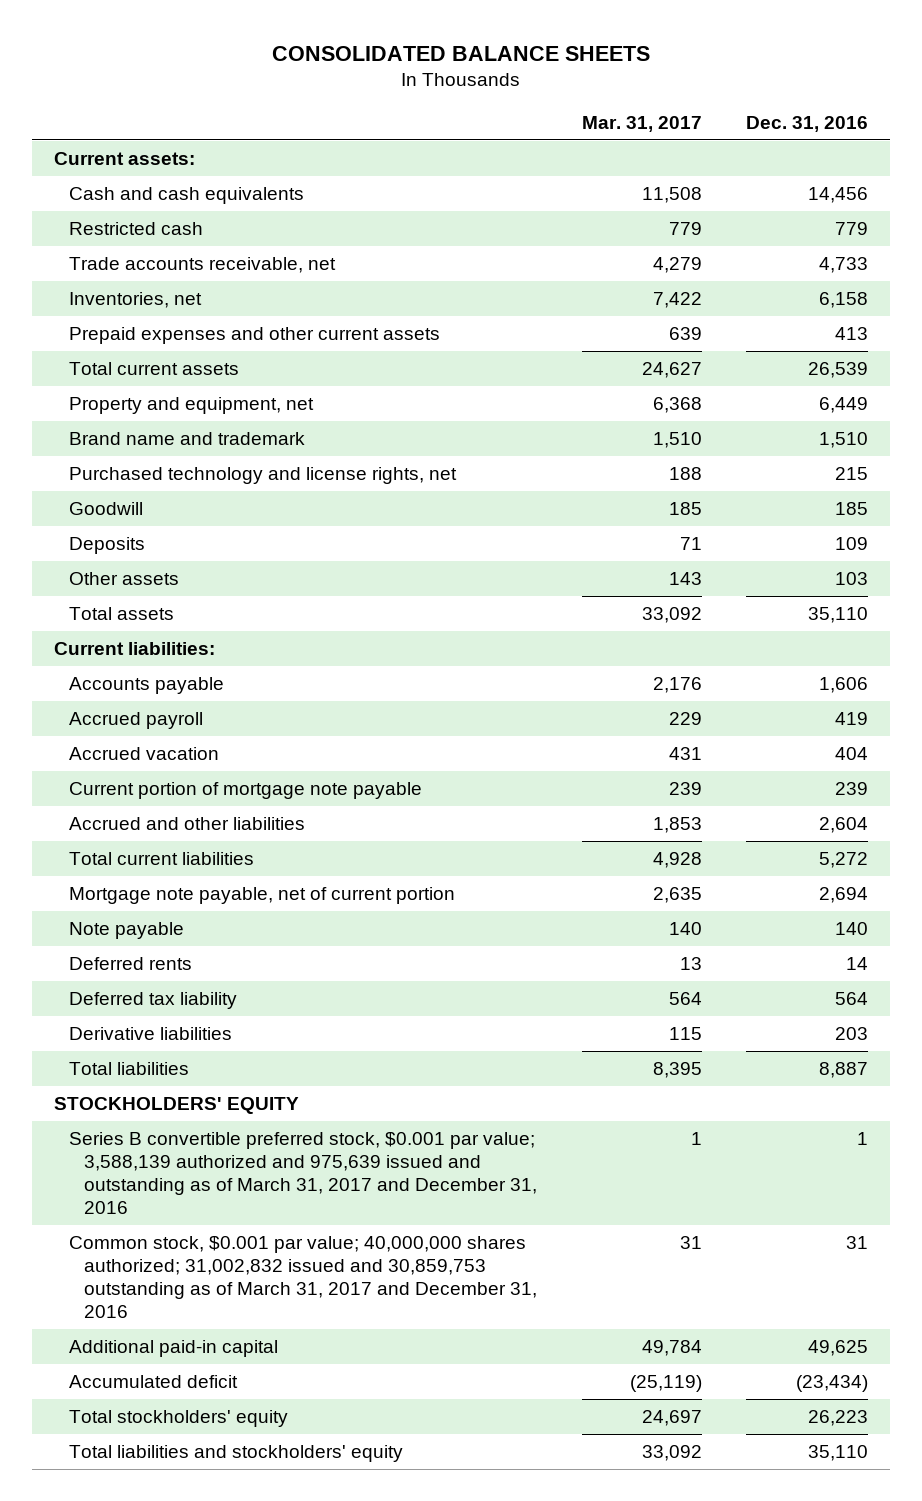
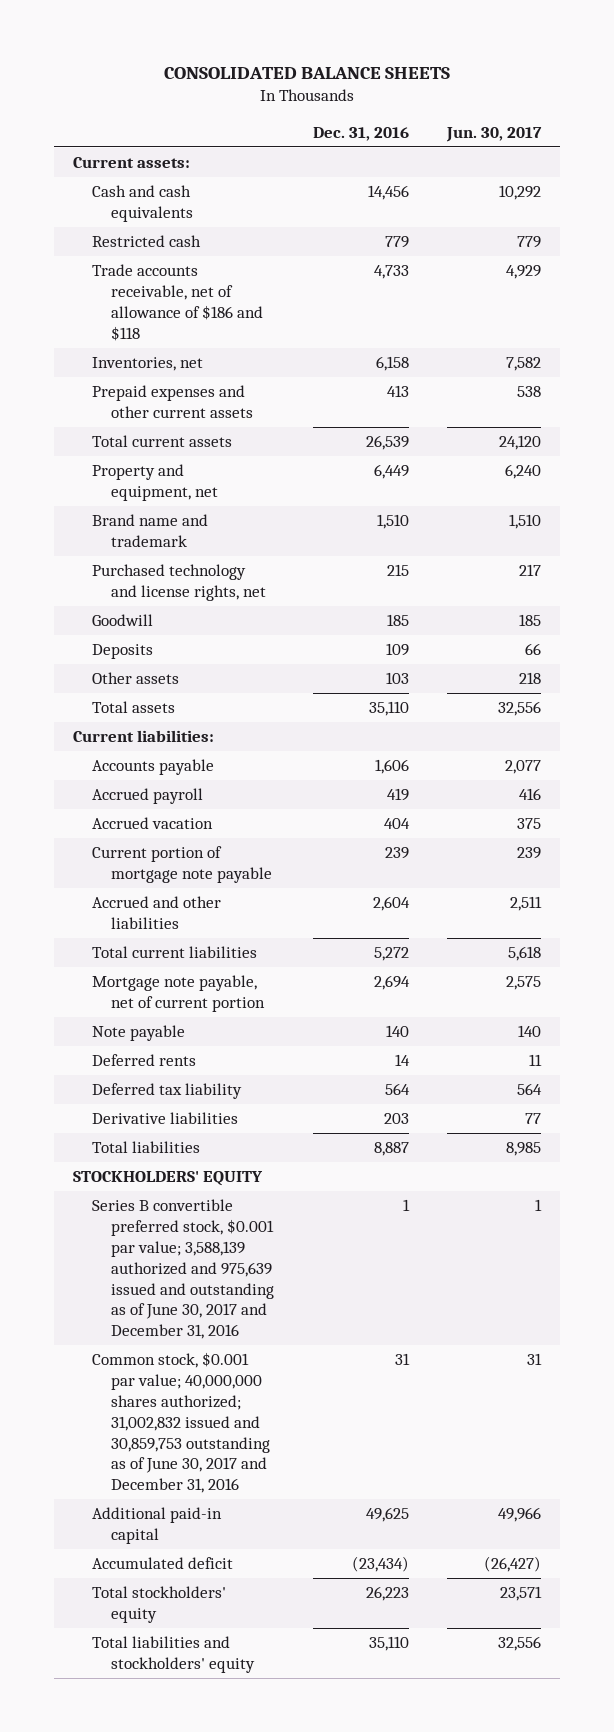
[581,115,702,132] Mar. 31, 2017 -> none
none -> [445,126,542,142] Jun. 30, 2017
[68,256,336,273] Trade accounts receivable, net -> [92,263,264,341] Trade accounts receivable, net of allowance of $186 and $118
[68,1131,538,1215] Series B convertible preferred stock, $0.001 par value; 3,588,139 authorized and 975,639 issued and outstanding as of March 31, 2017 and December 31, 2016 -> [92,1198,275,1340] Series B convertible preferred stock, $0.001 par value; 3,588,139 authorized and 975,639 issued and outstanding as of June 30, 2017 and December 31, 2016
[68,1235,538,1319] Common stock, $0.001 par value; 40,000,000 shares authorized; 31,002,832 issued and 30,859,753 outstanding as of March 31, 2017 and December 31, 2016 -> [92,1351,271,1494] Common stock, $0.001 par value; 40,000,000 shares authorized; 31,002,832 issued and 30,859,753 outstanding as of June 30, 2017 and December 31, 2016

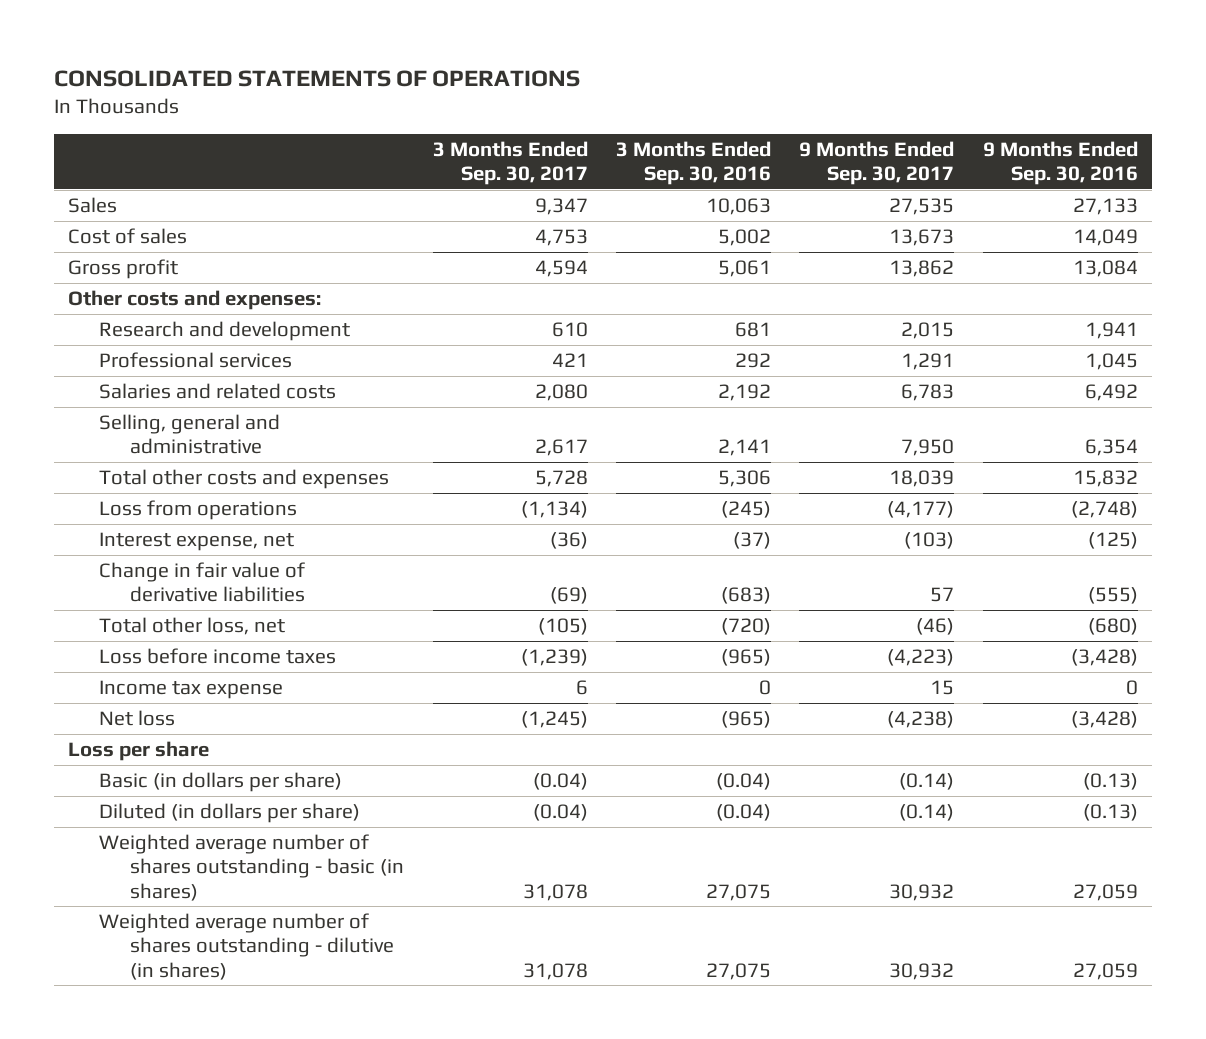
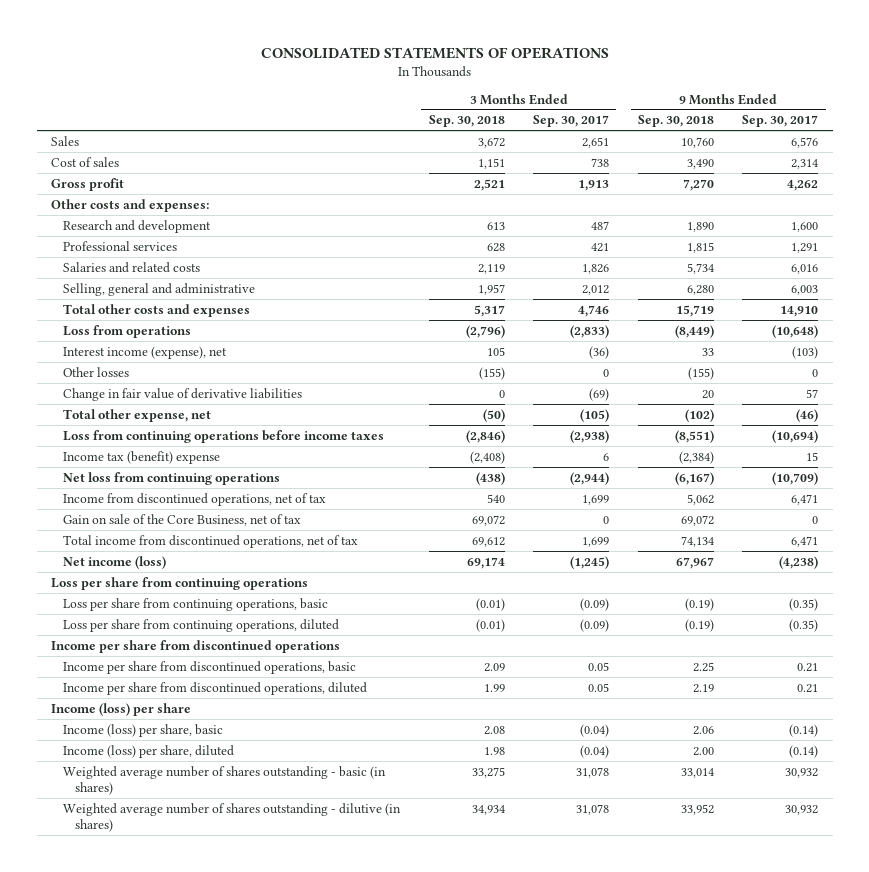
[616,140,772,186] 3 Months Ended Sep. 30, 2016 -> none
[982,140,1138,186] 9 Months Ended Sep. 30, 2016 -> none
none -> [428,115,505,128] Sep. 30, 2018
none -> [637,115,714,128] Sep. 30, 2018
[534,197,588,215] 9,347 -> [582,136,610,148] 2,651
[889,197,955,215] 27,535 -> [791,136,819,148] 6,576
[534,228,588,246] 4,753 -> [591,157,610,167] 738
[889,228,955,246] 13,673 -> [791,158,819,169] 2,314
[534,259,588,277] 4,594 -> [578,179,610,191] 1,913
[889,259,955,277] 13,862 -> [787,179,819,191] 4,262
[551,321,588,337] 610 -> [591,220,610,230] 487
[901,321,955,339] 2,015 -> [791,221,819,232] 1,600
[534,383,588,401] 2,080 -> [582,263,610,274] 1,826
[901,383,955,401] 6,783 -> [791,263,819,274] 6,016
[534,439,588,457] 2,617 -> [582,284,610,295] 2,012
[901,439,955,457] 7,950 -> [791,284,819,295] 6,003
[534,469,588,487] 5,728 -> [578,304,610,317] 4,746
[889,469,955,487] 18,039 -> [780,305,819,317] 14,910
[520,500,588,518] (1,134) -> [570,324,610,338] (2,833)
[887,500,955,518] (4,177) -> [772,324,819,338] (10,648)
[99,531,295,551] Interest expense, net -> [63,345,228,359] Interest income (expense), net
none -> [63,366,130,377] Other losses
[99,616,286,635] Total other loss, net -> [63,408,212,422] Total other expense, net
[99,647,337,664] Loss before income taxes -> [63,429,385,443] Loss from continuing operations before income taxes
[520,648,588,666] (1,239) -> [570,429,610,443] (2,938)
[887,648,955,666] (4,223) -> [772,429,819,443] (10,694)
[99,679,284,699] Income tax expense -> [63,450,221,464] Income tax (benefit) expense
[99,709,176,726] Net loss -> [63,471,281,485] Net loss from continuing operations
[520,710,588,728] (1,245) -> [570,471,610,485] (2,944)
[887,710,955,728] (4,238) -> [772,471,819,485] (10,709)
none -> [63,492,327,506] Income from discontinued operations, net of tax
none -> [63,513,302,526] Gain on sale of the Core Business, net of tax
none -> [63,534,359,548] Total income from discontinued operations, net of tax
none -> [63,555,167,569] Net income (loss)
[68,740,210,761] Loss per share -> [51,576,309,590] Loss per share from continuing operations
none -> [63,597,329,611] Loss per share from continuing operations, basic
none -> [63,618,340,632] Loss per share from continuing operations, diluted
none -> [51,639,341,653] Income per share from discontinued operations
none -> [63,660,357,674] Income per share from discontinued operations, basic
none -> [63,681,368,695] Income per share from discontinued operations, diluted
none -> [51,702,192,716] Income (loss) per share
[99,771,343,792] Basic (in dollars per share) -> [63,723,224,737] Income (loss) per share, basic
[99,802,361,823] Diluted (in dollars per share) -> [63,744,235,758] Income (loss) per share, diluted

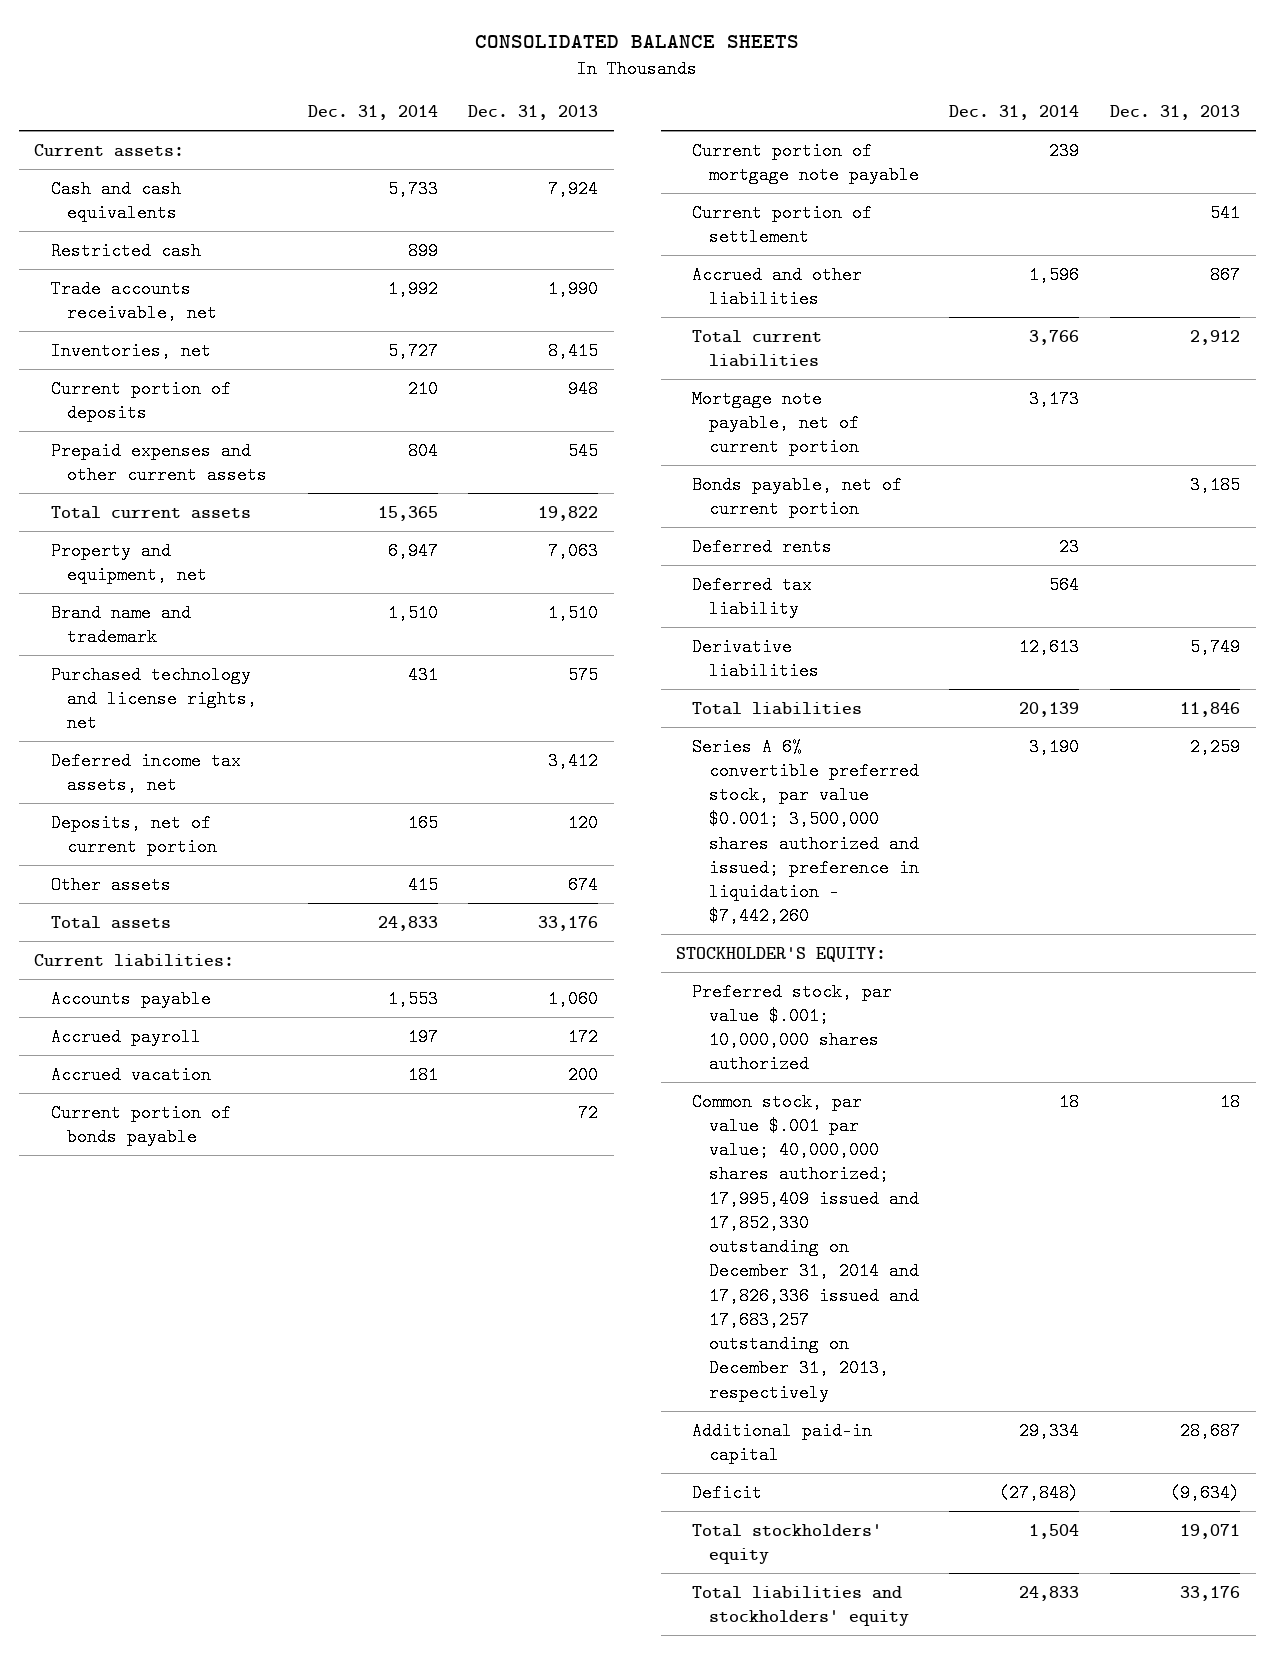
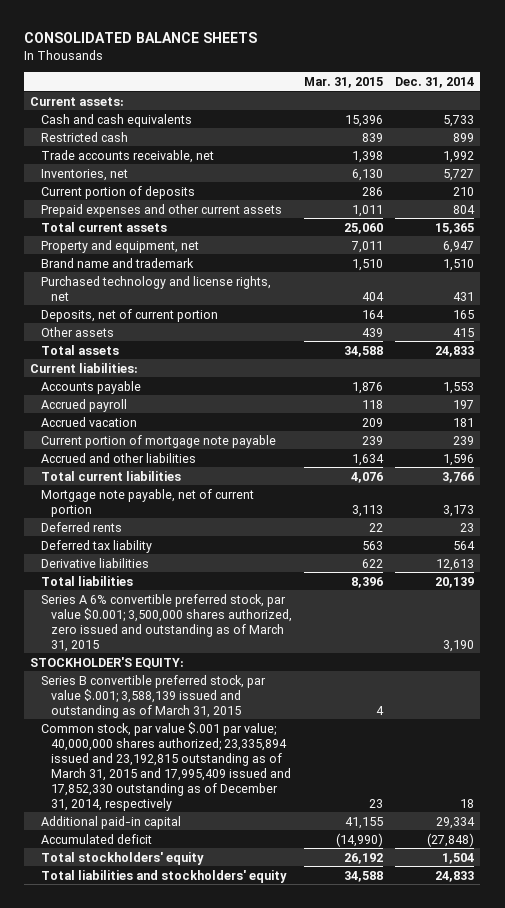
[468,105,599,121] Dec. 31, 2013 -> none
none -> [303,76,383,88] Mar. 31, 2015
[50,751,241,794] Deferred income tax assets, net -> none
[50,1103,231,1146] Current portion of bonds payable -> none
[692,203,873,246] Current portion of settlement -> none
[692,475,903,518] Bonds payable, net of current portion -> none
[692,737,919,926] Series A 6% convertible preferred stock, par value $0.001; 3,500,000 shares authorized and issued; preference in liquidation - $7,442,260 -> [40,593,292,652] Series A 6% convertible preferred stock, par value $0.001; 3,500,000 shares authorized, zero issued and outstanding as of March 31, 2015
[692,982,893,1074] Preferred stock, par value $.001; 10,000,000 shares authorized -> [40,674,266,718] Series B convertible preferred stock, par value $.001; 3,588,139 issued and outstanding as of March 31, 2015
[692,1092,919,1402] Common stock, par value $.001 par value; 40,000,000 shares authorized; 17,995,409 issued and 17,852,330 outstanding on December 31, 2014 and 17,826,336 issued and 17,683,257 outstanding on December 31, 2013, respectively -> [40,721,291,811] Common stock, par value $.001 par value; 40,000,000 shares authorized; 23,335,894 issued and 23,192,815 outstanding as of March 31, 2015 and 17,995,409 issued and 17,852,330 outstanding as of December 31, 2014, respectively
[692,1483,763,1502] Deficit -> [40,833,152,844] Accumulated deficit

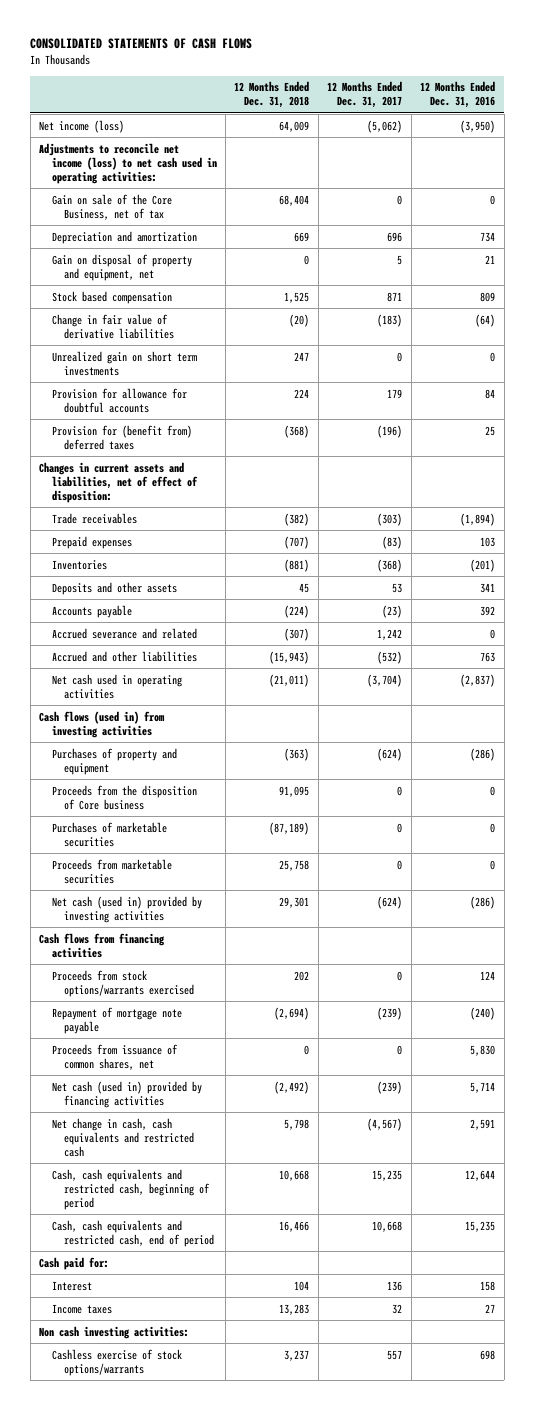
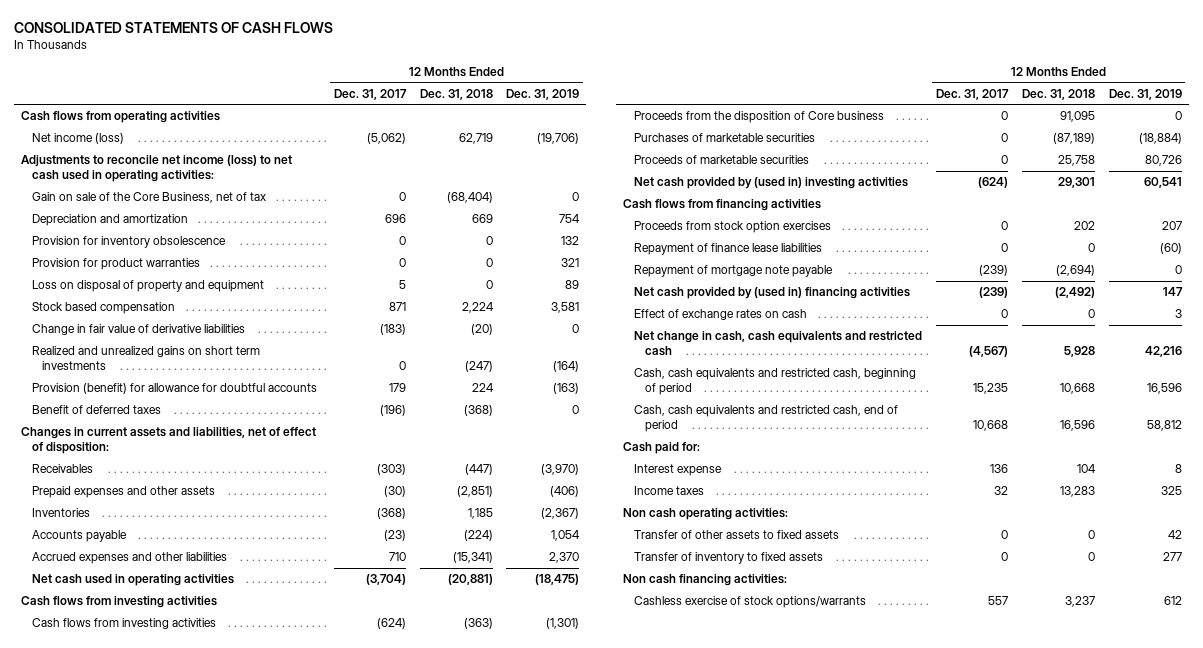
[420,81,496,109] 12 Months Ended Dec. 31, 2016 -> none
none -> [506,88,580,100] Dec. 31, 2019
none -> [20,111,220,124] Cash flows from operating activities
[279,120,310,132] 64,009 -> [458,133,493,145] 62,719
[279,194,310,206] 68,404 -> [446,192,493,204] (68,404)
none -> [31,236,226,249] Provision for inventory obsolescence
none -> [31,258,200,271] Provision for product warranties
[51,253,192,281] Gain on disposal of property and equipment, net -> [31,280,264,293] Loss on disposal of property and equipment
[284,291,310,303] 1,525 -> [461,302,494,314] 2,224
[51,350,197,376] Unrealized gain on short term investments -> [31,346,260,370] Realized and unrealized gains on short term investments
[294,351,310,361] 247 -> [464,360,493,372] (247)
[51,387,187,413] Provision for allowance for doubtful accounts -> [31,383,317,395] Provision (benefit) for allowance for doubtful accounts
[51,424,192,450] Provision for (benefit from) deferred taxes -> [31,405,161,415] Benefit of deferred taxes
[51,581,177,595] Deposits and other assets -> none
[51,512,137,524] Trade receivables -> [31,464,93,474] Receivables
[284,512,310,526] (382) -> [464,464,493,476] (447)
[51,535,132,549] Prepaid expenses -> [31,486,215,499] Prepaid expenses and other assets
[284,535,310,549] (707) -> [456,486,493,498] (2,851)
[382,535,403,549] (83) -> [383,486,406,498] (30)
[284,558,310,572] (881) -> [467,508,493,520] 1,185
[51,627,197,639] Accrued severance and related -> none
[51,650,197,662] Accrued and other liabilities -> [31,552,227,565] Accrued expenses and other liabilities
[269,650,310,664] (15,943) -> [452,552,493,564] (15,341)
[377,650,403,664] (532) -> [388,552,406,562] 710
[269,673,310,687] (21,011) -> [447,574,493,586] (20,881)
[39,710,166,738] Cash flows (used in) from investing activities -> [20,596,217,609] Cash flows from investing activities
[51,747,177,775] Purchases of property and equipment -> [31,618,216,630] Cash flows from investing activities
[51,858,172,884] Proceeds from marketable securities -> [634,155,810,165] Proceeds of marketable securities
[51,895,202,923] Net cash (used in) provided by investing activities -> [634,177,909,190] Net cash provided by (used in) investing activities
[51,969,195,997] Proceeds from stock options/warrants exercised -> [634,221,832,234] Proceeds from stock option exercises
none -> [634,243,823,256] Repayment of finance lease liabilities
[51,1043,178,1070] Proceeds from issuance of common shares, net -> none
[51,1080,202,1108] Net cash (used in) provided by financing activities -> [634,287,911,300] Net cash provided by (used in) financing activities
none -> [634,309,808,321] Effect of exchange rates on cash
[284,1118,310,1130] 5,798 -> [1063,345,1095,357] 5,928
[279,1220,310,1232] 16,466 -> [1059,419,1095,431] 16,596
[51,1280,92,1291] Interest -> [634,464,723,477] Interest expense
none -> [623,508,789,521] Non cash operating activities:
none -> [634,530,840,540] Transfer of other assets to fixed assets
none -> [634,552,824,565] Transfer of inventory to fixed assets
[39,1325,190,1339] Non cash investing activities: -> [623,574,788,587] Non cash financing activities:

